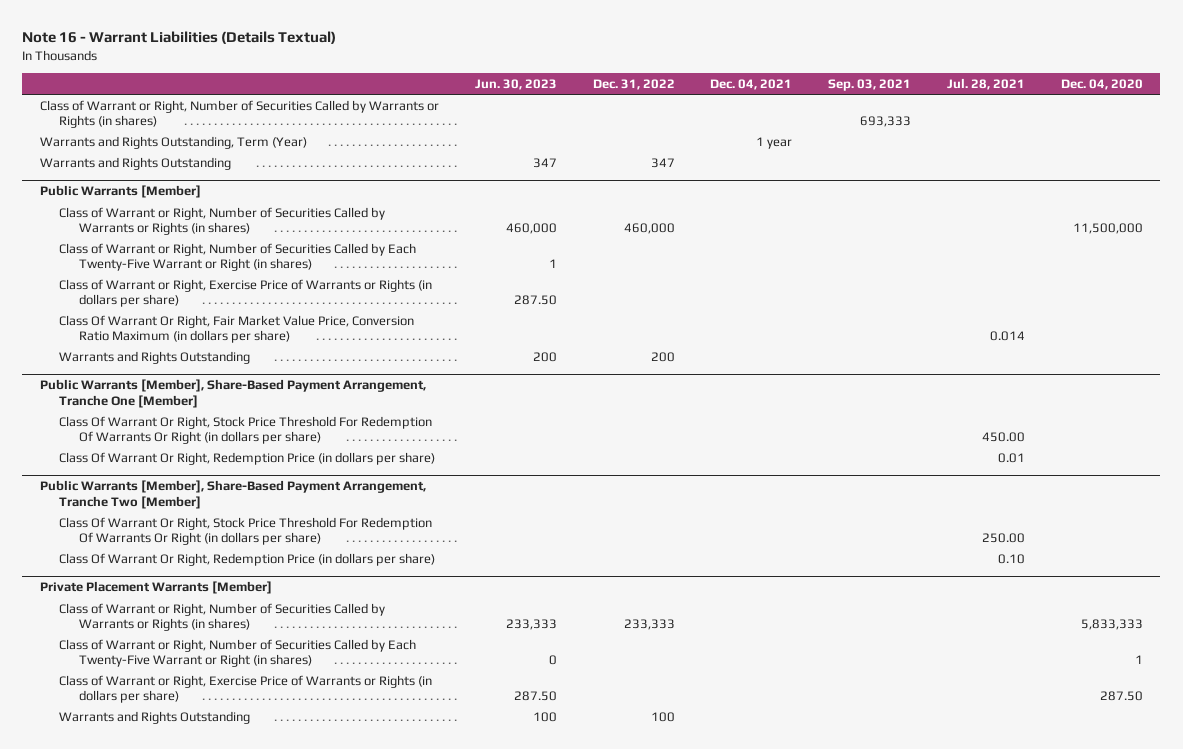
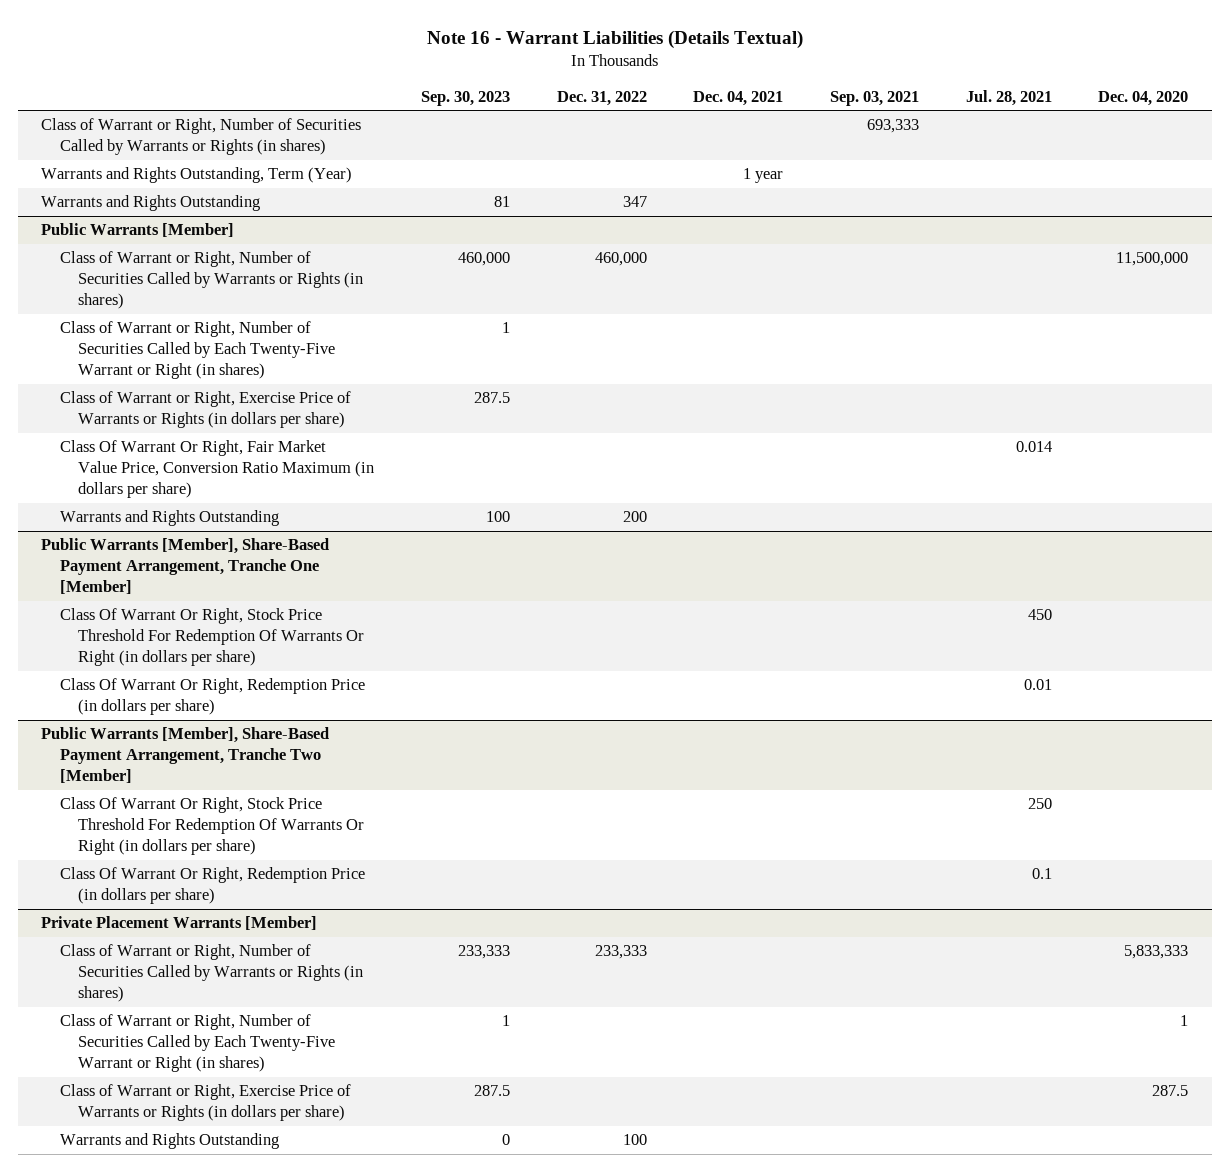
[474,78,557,90] Jun. 30, 2023 -> none
none -> [421,90,511,106] Sep. 30, 2023
[981,432,1025,443] 450.00 -> [1027,609,1052,621] 450
[981,533,1025,544] 250.00 -> [1027,798,1052,810] 250
[997,553,1025,564] 0.10 -> [1031,868,1052,880] 0.1
[1099,691,1143,702] 287.50 -> [1152,1085,1189,1097] 287.5

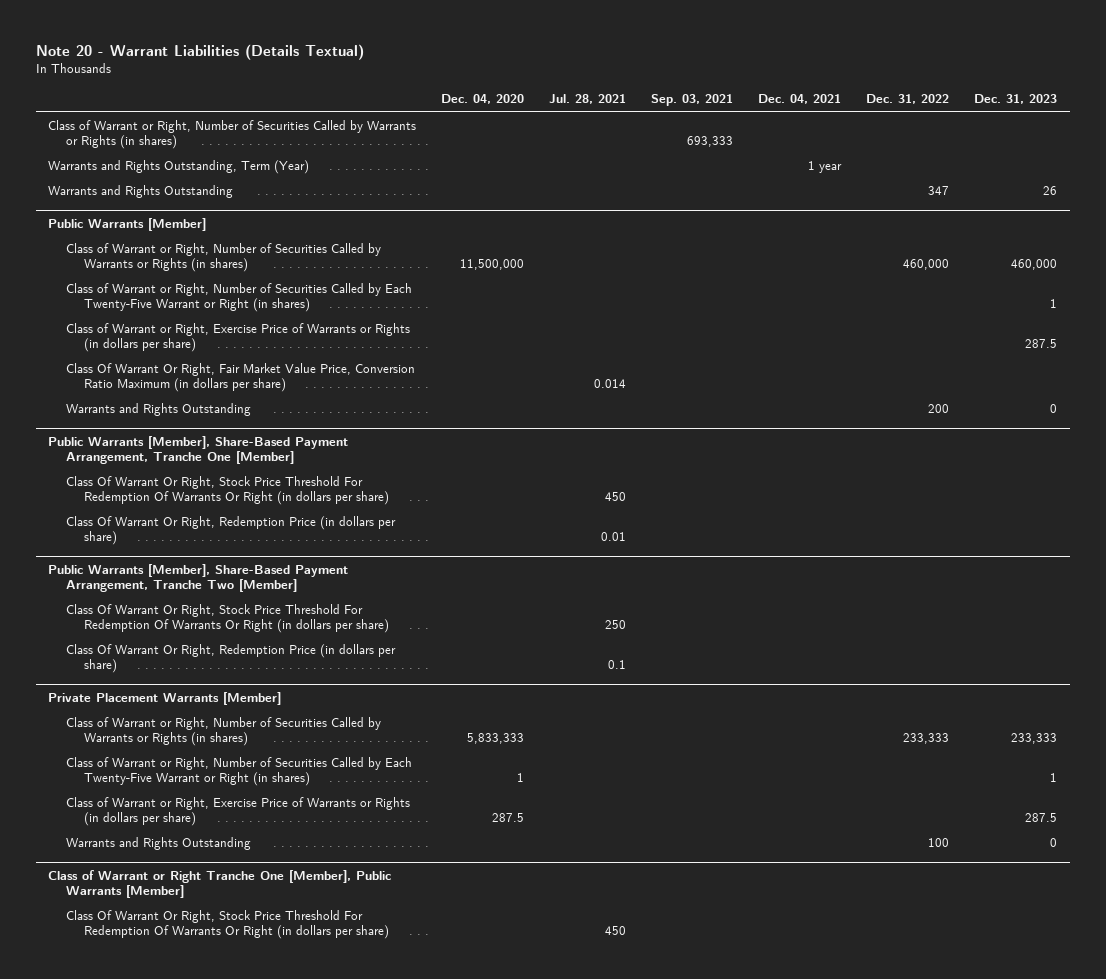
[426,29,803,49] Note 16 - Warrant Liabilities (Details Textual) -> [35,43,364,60] Note 20 - Warrant Liabilities (Details Textual)
[421,90,511,106] Sep. 30, 2023 -> none
none -> [974,94,1058,105] Dec. 31, 2023
none -> [48,869,392,898] Class of Warrant or Right Tranche One [Member], Public Warrants [Member]
none -> [66,910,390,940] Class Of Warrant Or Right, Stock Price Threshold For Redemption Of Warrants Or Right (in dollars per share)

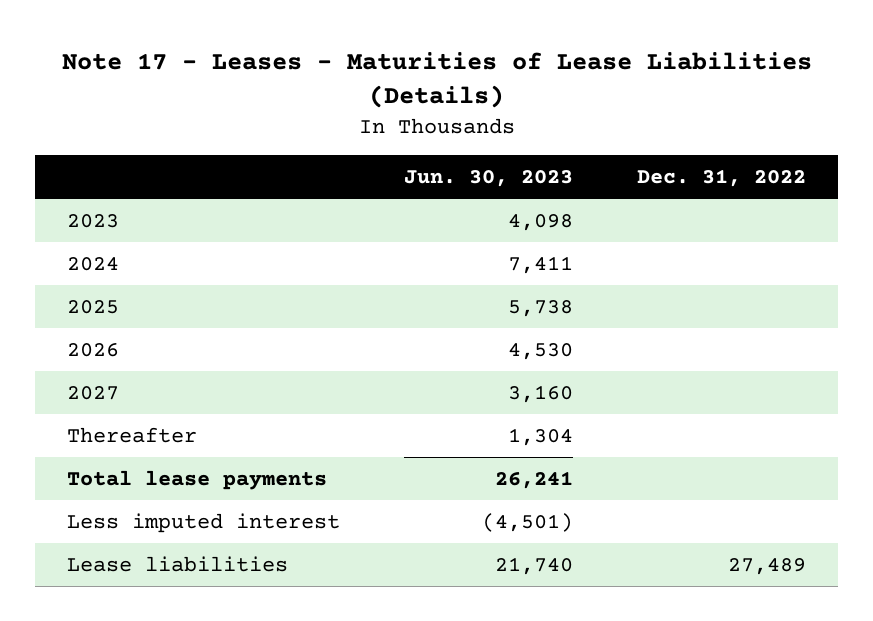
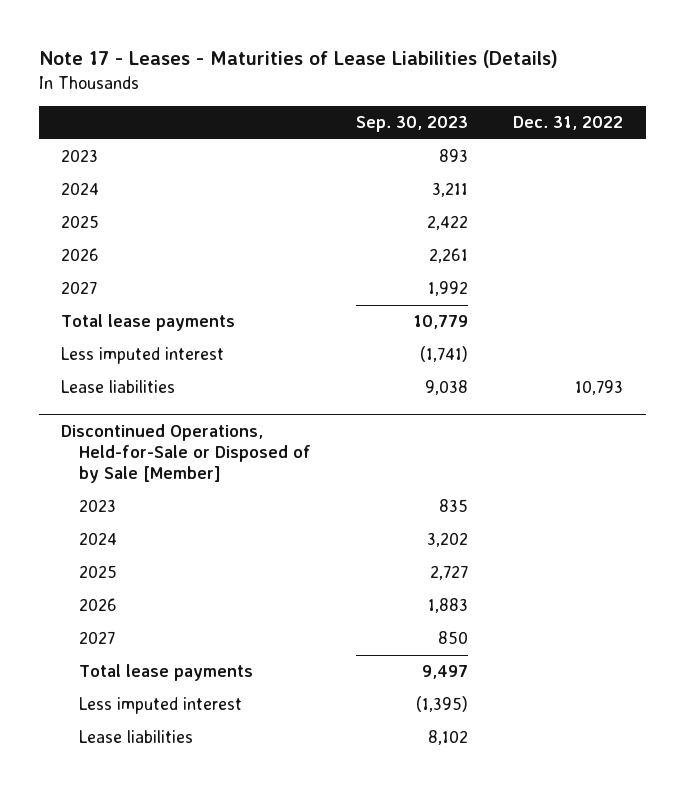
[404,169,574,187] Jun. 30, 2023 -> none
none -> [356,116,469,133] Sep. 30, 2023
[67,427,198,444] Thereafter -> none
[728,558,807,576] 27,489 -> [575,380,624,396] 10,793
none -> [61,423,311,484] Discontinued Operations, Held-for-Sale or Disposed of by Sale [Member]
none -> [78,499,116,513] 2023
none -> [78,532,117,546] 2024
none -> [78,565,117,579] 2025
none -> [78,598,117,612] 2026
none -> [78,631,115,645] 2027
none -> [78,664,253,682] Total lease payments
none -> [78,697,242,715] Less imputed interest
none -> [78,730,193,744] Lease liabilities

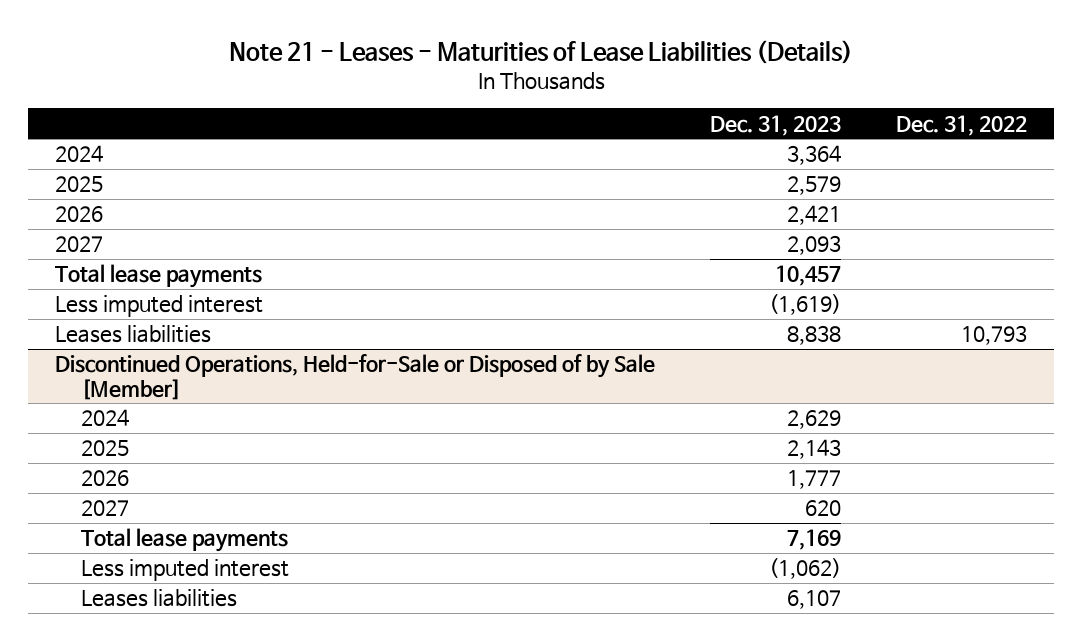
[38,50,558,69] Note 17 - Leases - Maturities of Lease Liabilities (Details) -> [228,39,853,64] Note 21 - Leases - Maturities of Lease Liabilities (Details)
[356,116,469,133] Sep. 30, 2023 -> none
none -> [709,114,841,136] Dec. 31, 2023
[61,149,99,163] 2023 -> none
[61,380,176,394] Lease liabilities -> [55,325,212,344] Leases liabilities
[78,499,116,513] 2023 -> none
[78,730,193,744] Lease liabilities -> [80,589,237,608] Leases liabilities

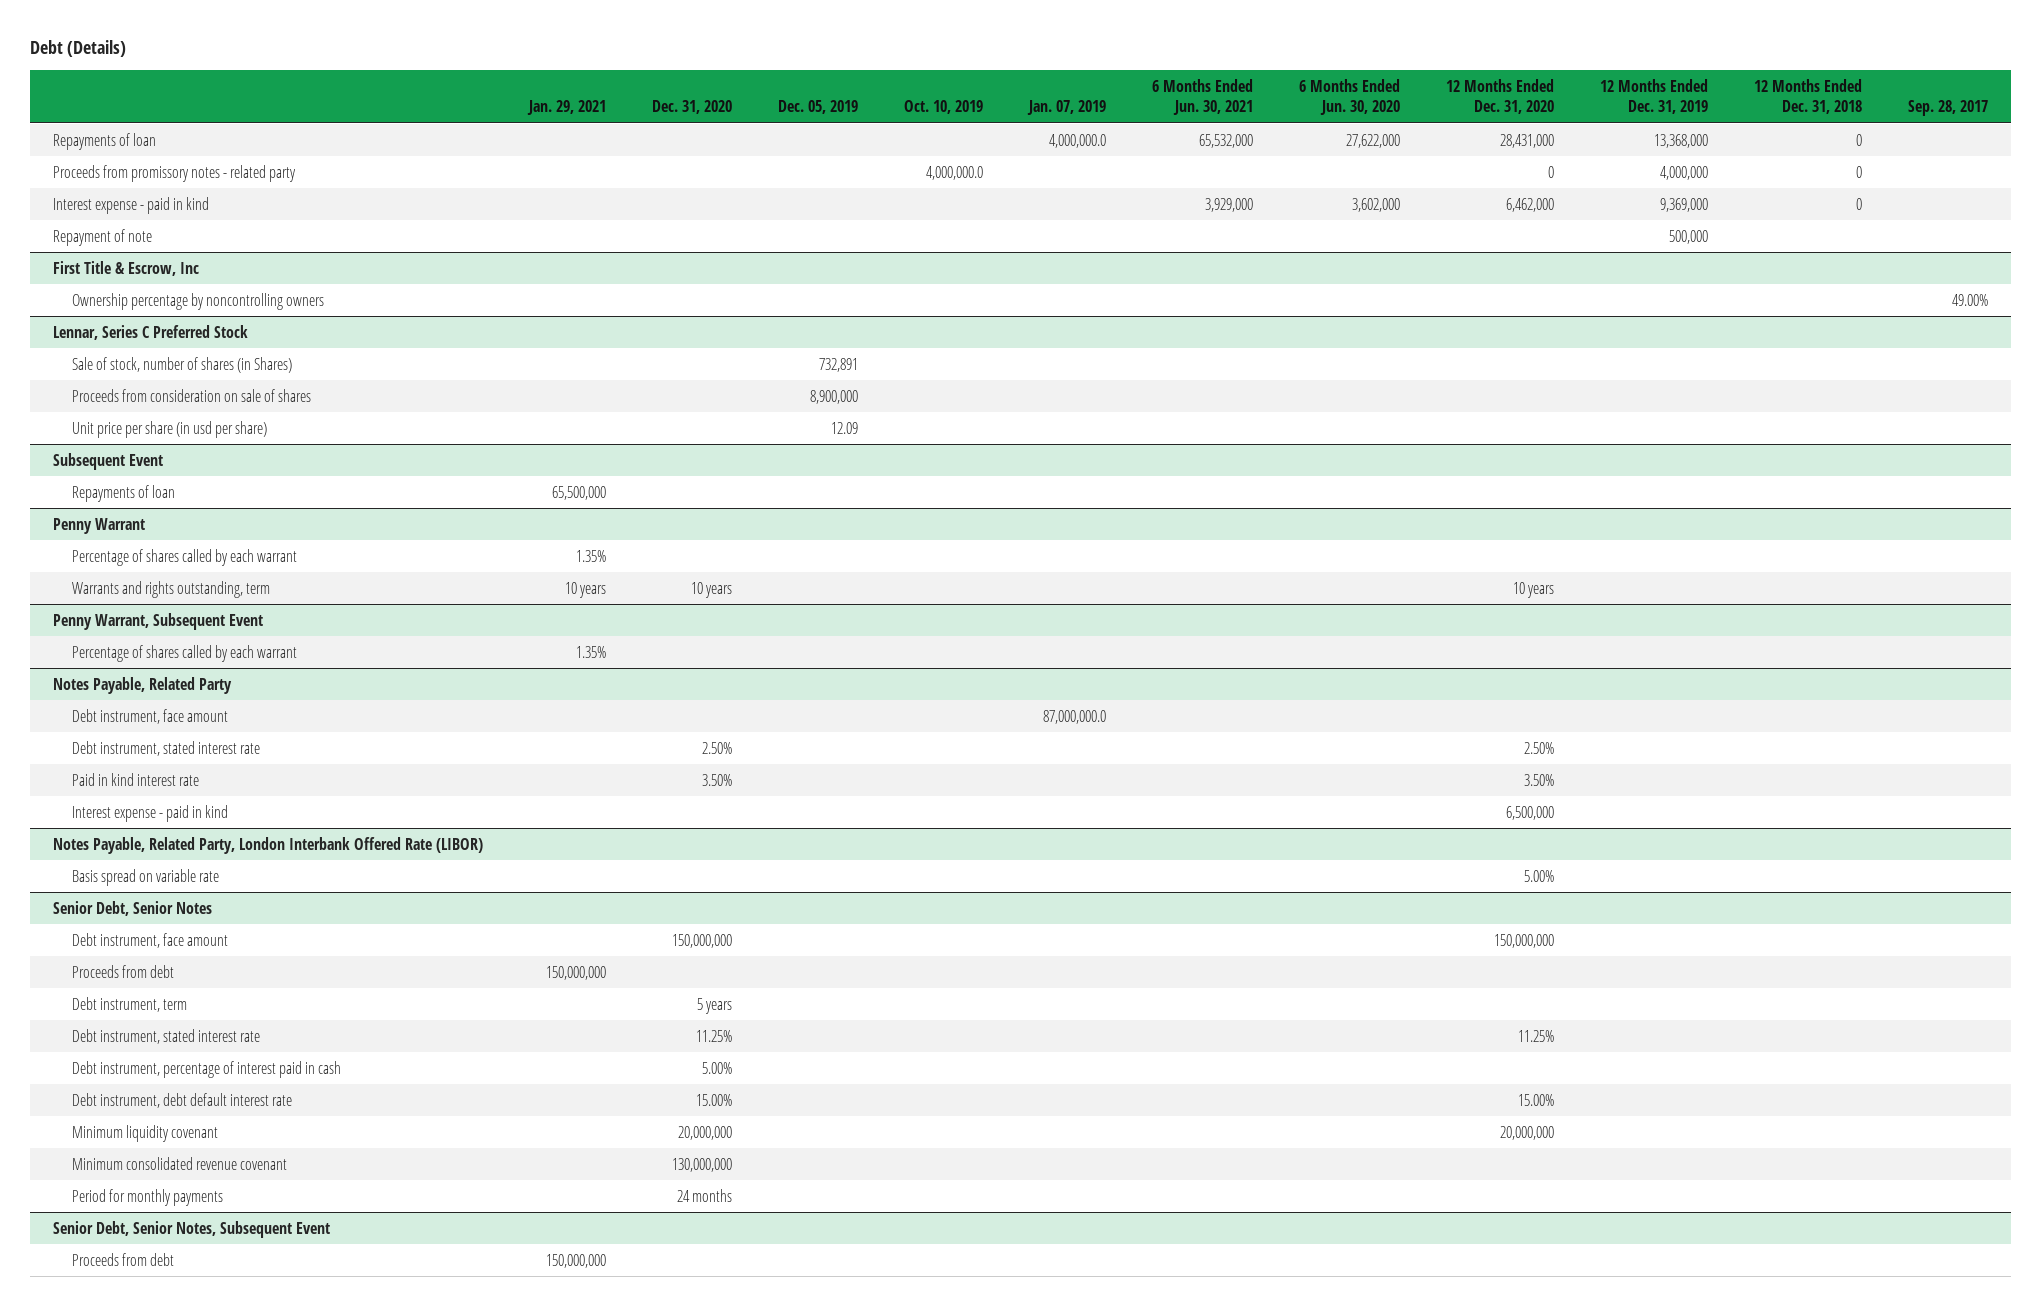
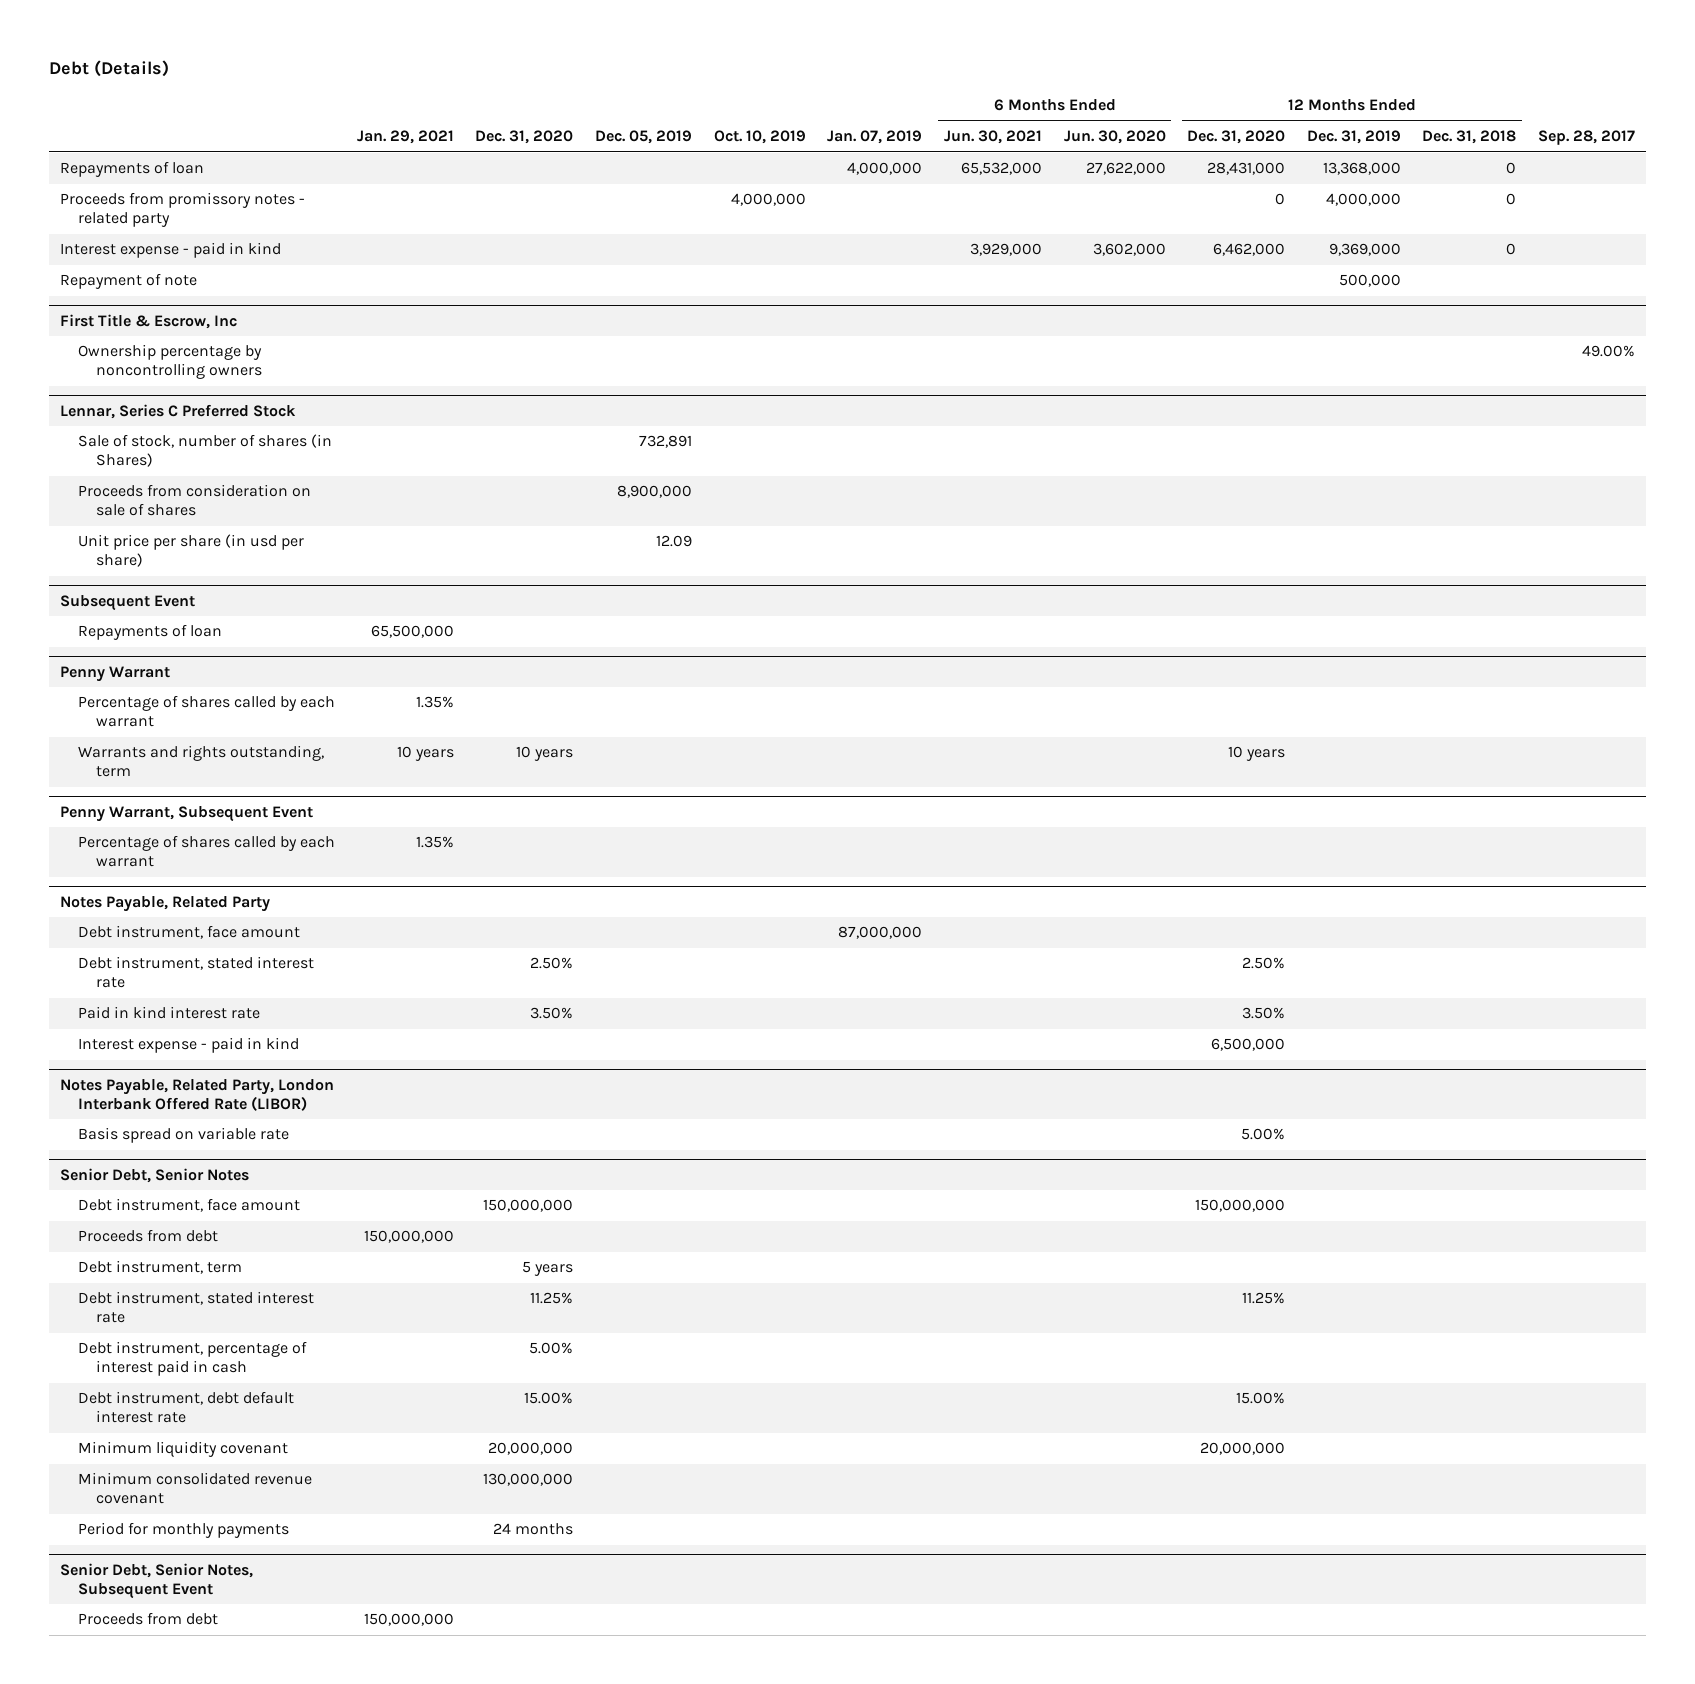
[1049,133,1107,148] 4,000,000.0 -> [847,162,923,176] 4,000,000
[926,165,984,180] 4,000,000.0 -> [730,193,806,207] 4,000,000
[1043,709,1107,724] 87,000,000.0 -> [838,926,923,940] 87,000,000

